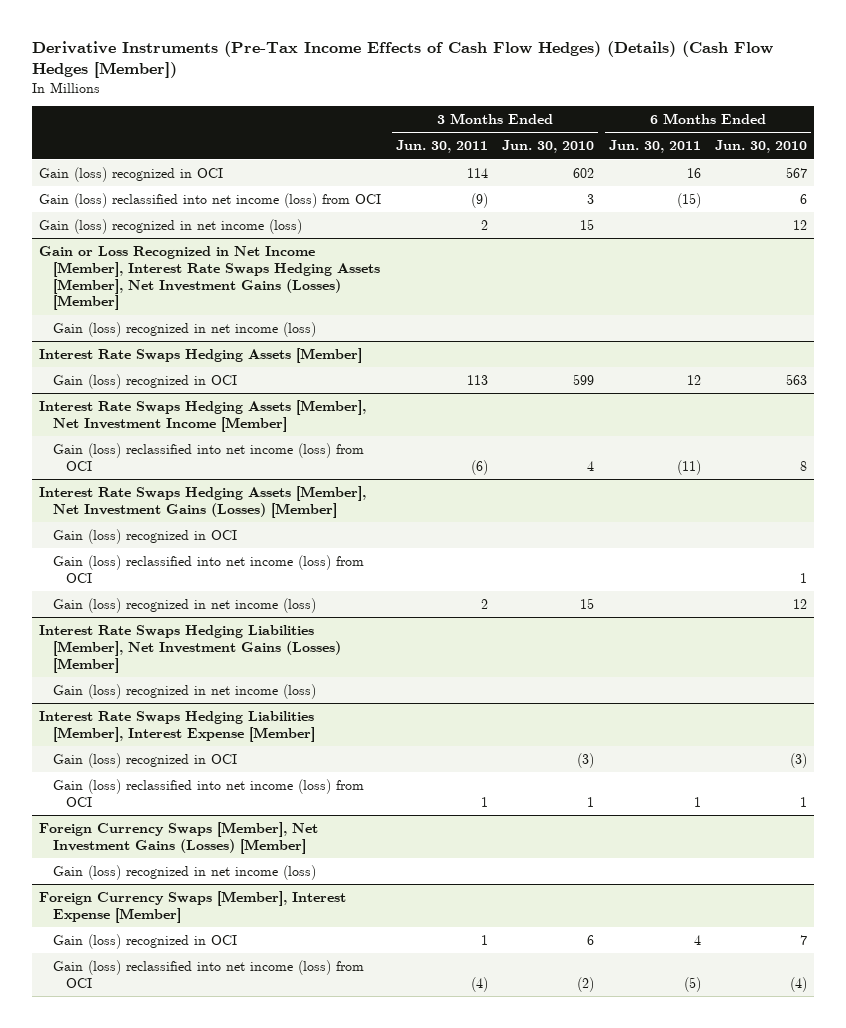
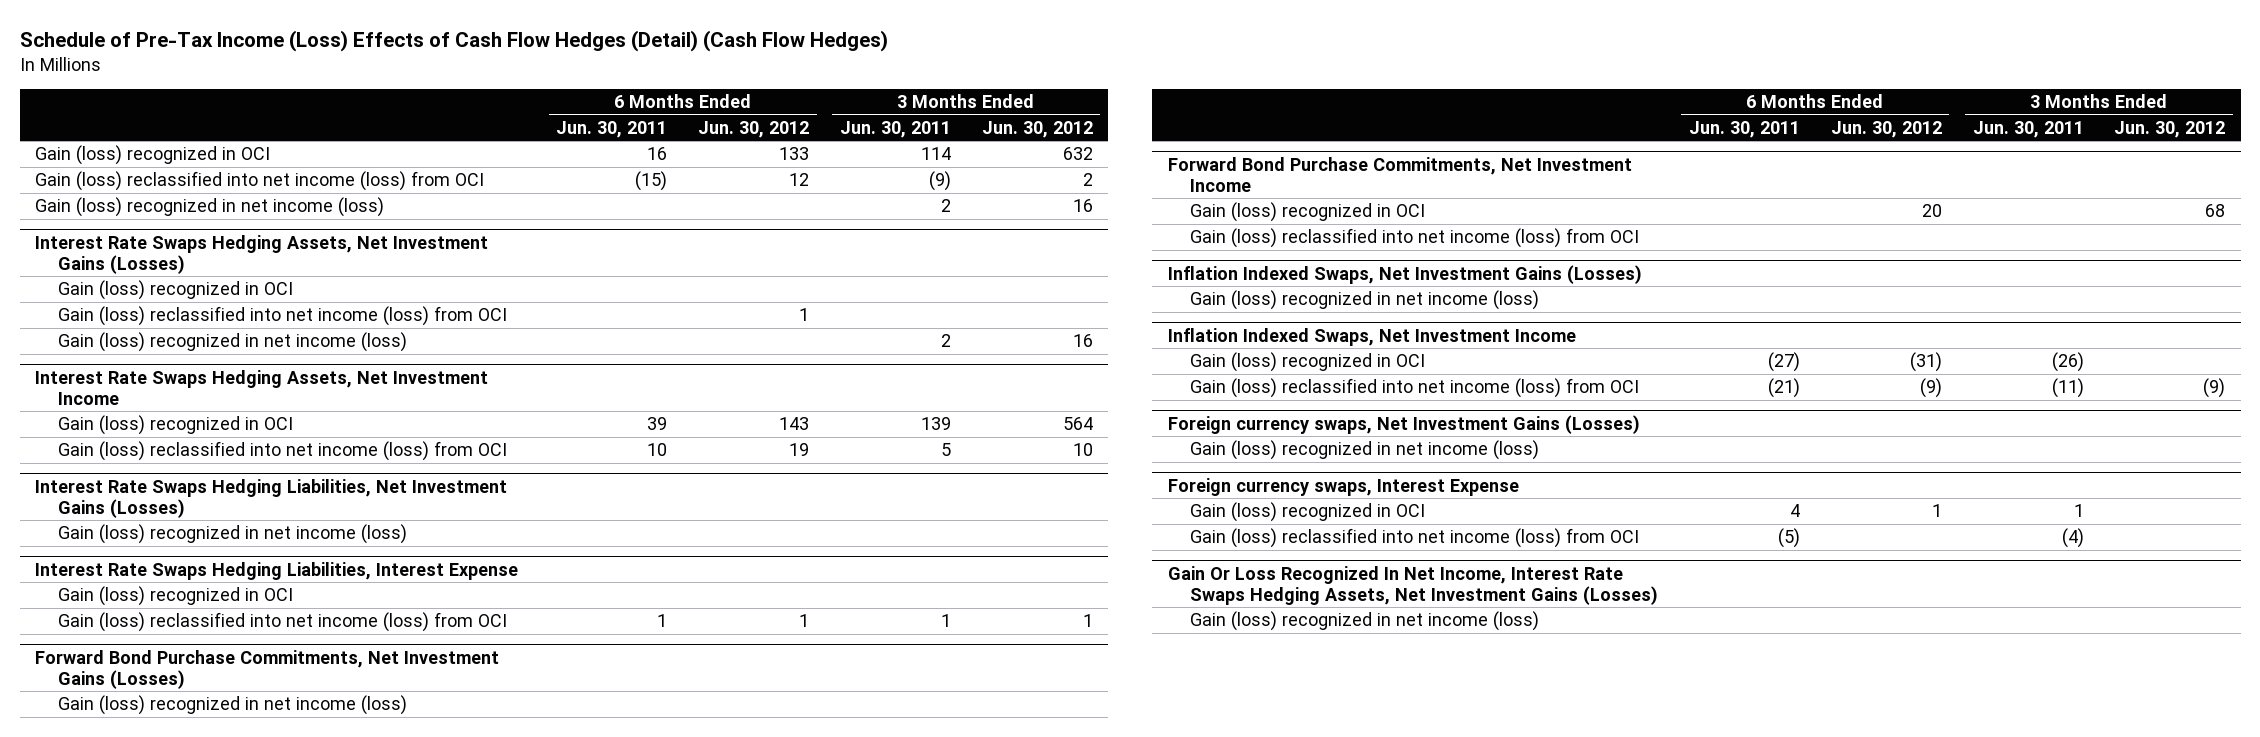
[31,41,773,79] Derivative Instruments (Pre-Tax Income Effects of Cash Flow Hedges) (Details) (Cash Flow Hedges [Member]) -> [19,30,888,53] Schedule of Pre-Tax Income (Loss) Effects of Cash Flow Hedges (Detail) (Cash Flow Hedges)
[502,140,595,154] Jun. 30, 2010 -> none
[715,140,808,154] Jun. 30, 2010 -> none
none -> [698,120,810,138] Jun. 30, 2012
none -> [981,120,1093,138] Jun. 30, 2012
[39,245,380,311] Gain or Loss Recognized in Net Income [Member], Interest Rate Swaps Hedging Assets [Member], Net Investment Gains (Losses) [Member] -> none
[52,321,316,337] Gain (loss) recognized in net income (loss) -> none
[39,347,363,363] Interest Rate Swaps Hedging Assets [Member] -> none
[52,373,237,389] Gain (loss) recognized in OCI -> none
[39,399,367,432] Interest Rate Swaps Hedging Assets [Member], Net Investment Income [Member] -> none
[52,442,364,471] Gain (loss) reclassified into net income (loss) from OCI -> none
[39,485,367,518] Interest Rate Swaps Hedging Assets [Member], Net Investment Gains (Losses) [Member] -> [35,234,489,274] Interest Rate Swaps Hedging Assets, Net Investment Gains (Losses)
none -> [35,369,489,405] Interest Rate Swaps Hedging Assets, Net Investment Income
none -> [57,415,293,436] Gain (loss) recognized in OCI
none -> [57,441,507,462] Gain (loss) reclassified into net income (loss) from OCI
[39,624,341,673] Interest Rate Swaps Hedging Liabilities [Member], Net Investment Gains (Losses) [Member] -> [35,478,508,518] Interest Rate Swaps Hedging Liabilities, Net Investment Gains (Losses)
[39,710,315,742] Interest Rate Swaps Hedging Liabilities [Member], Interest Expense [Member] -> [35,561,519,580] Interest Rate Swaps Hedging Liabilities, Interest Expense
[39,821,319,854] Foreign Currency Swaps [Member], Net Investment Gains (Losses) [Member] -> none
none -> [35,649,500,689] Forward Bond Purchase Commitments, Net Investment Gains (Losses)
none -> [1167,156,1632,192] Forward Bond Purchase Commitments, Net Investment Income
none -> [1190,202,1426,223] Gain (loss) recognized in OCI
none -> [1190,228,1640,249] Gain (loss) reclassified into net income (loss) from OCI
none -> [1167,264,1642,284] Inflation Indexed Swaps, Net Investment Gains (Losses)
none -> [1190,290,1540,311] Gain (loss) recognized in net income (loss)
none -> [1167,327,1576,346] Inflation Indexed Swaps, Net Investment Income
none -> [1190,352,1426,373] Gain (loss) recognized in OCI
none -> [1190,378,1640,399] Gain (loss) reclassified into net income (loss) from OCI
none -> [1167,414,1640,434] Foreign currency swaps, Net Investment Gains (Losses)
none -> [1190,440,1540,461] Gain (loss) recognized in net income (loss)
[39,890,347,923] Foreign Currency Swaps [Member], Interest Expense [Member] -> [1167,477,1519,496] Foreign currency swaps, Interest Expense
none -> [1167,565,1659,605] Gain Or Loss Recognized In Net Income, Interest Rate Swaps Hedging Assets, Net Investment Gains (Losses)
none -> [1190,611,1540,632] Gain (loss) recognized in net income (loss)

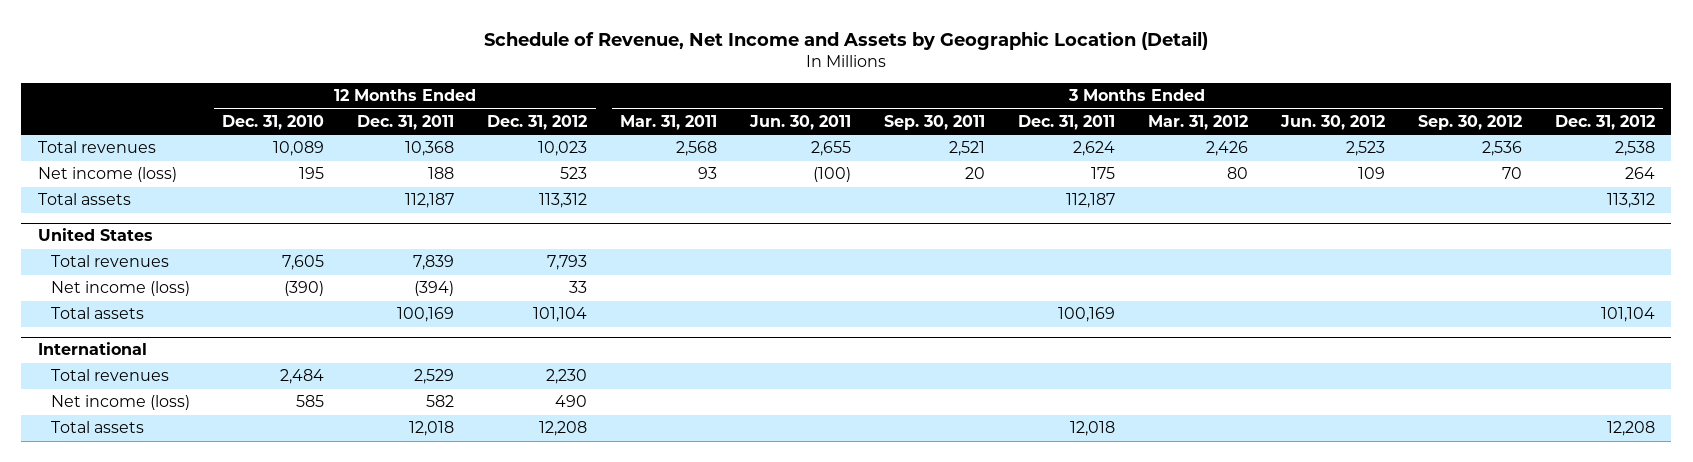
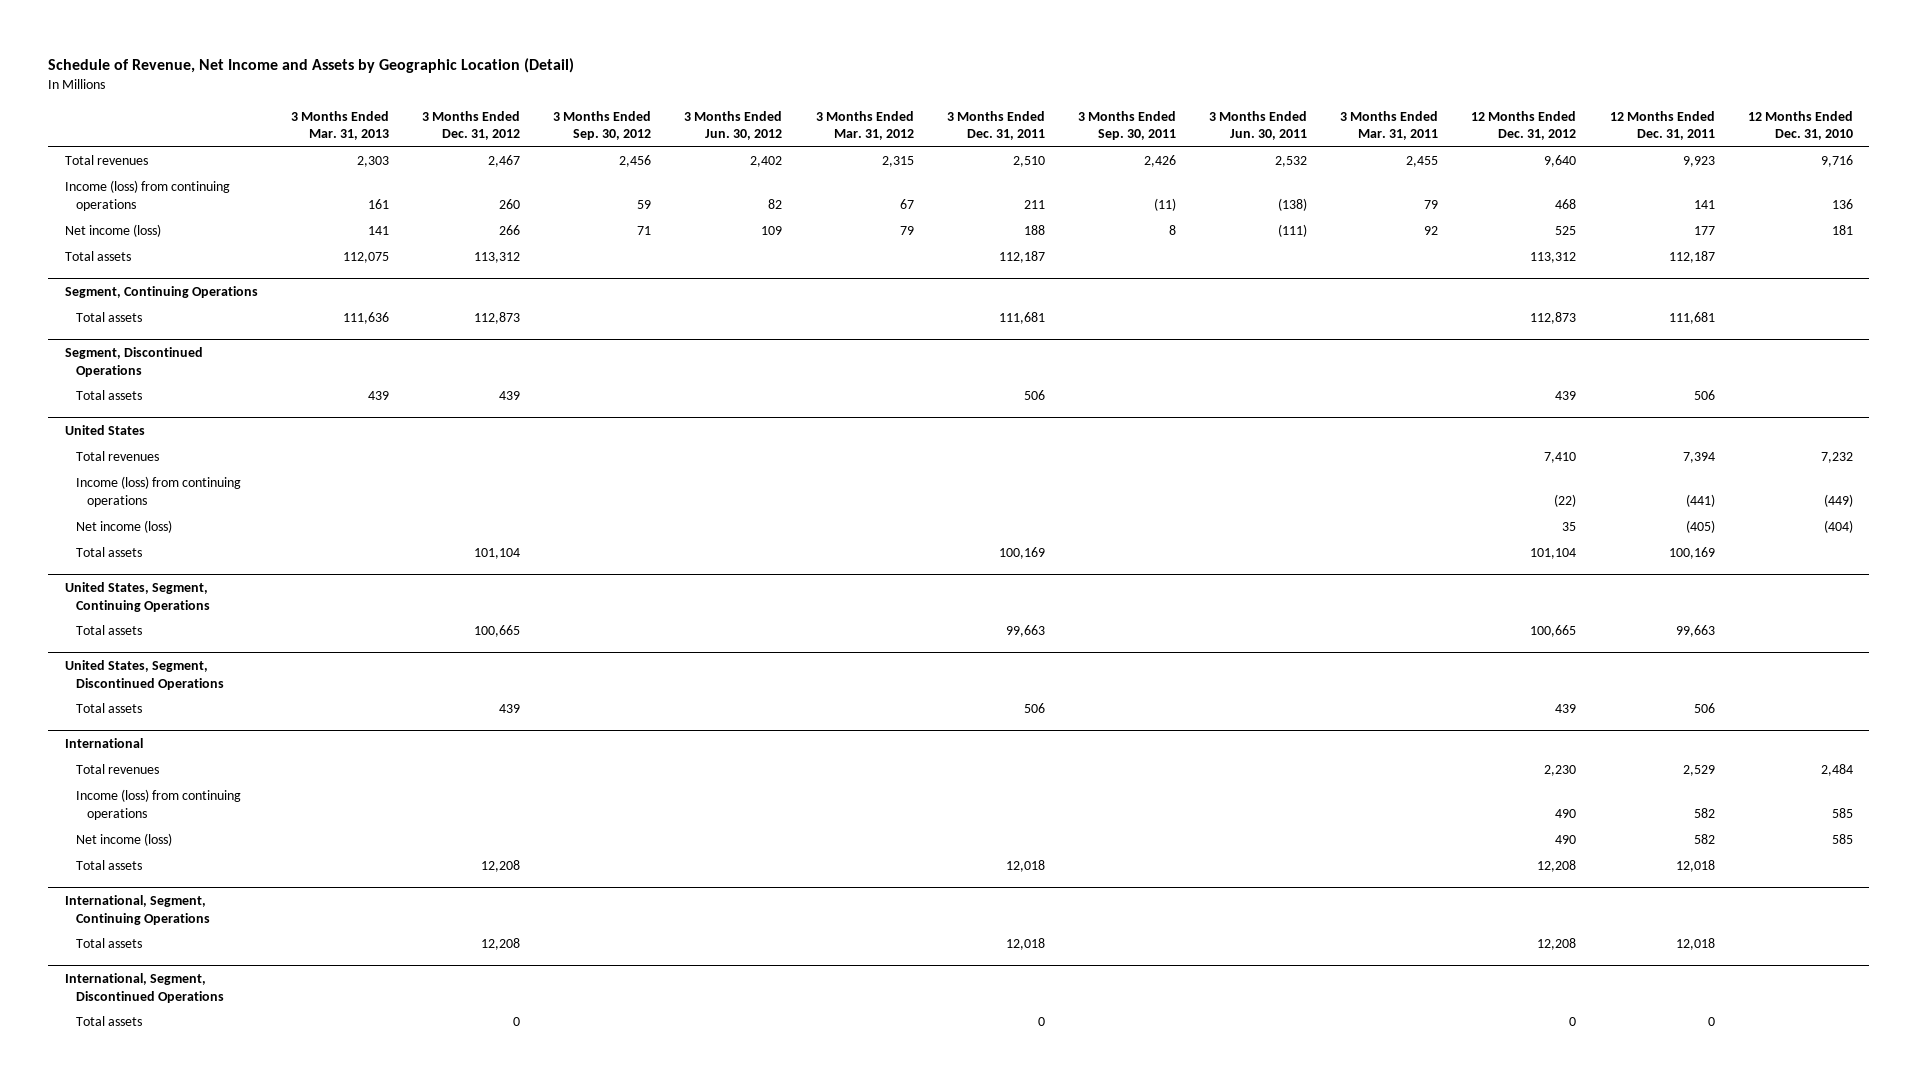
none -> [290,110,389,141] 3 Months Ended Mar. 31, 2013
[273,141,325,157] 10,089 -> [1820,155,1853,168] 9,716
[405,141,455,157] 10,368 -> [1682,156,1715,168] 9,923
[538,141,588,157] 10,023 -> [1544,155,1577,168] 9,640
[676,141,718,157] 2,568 -> [1406,156,1439,168] 2,455
[811,141,852,157] 2,655 -> [1275,156,1308,168] 2,532
[949,141,986,157] 2,521 -> [1143,155,1176,168] 2,426
[1072,141,1115,157] 2,624 -> [1012,156,1045,168] 2,510
[1205,141,1248,157] 2,426 -> [881,156,914,168] 2,315
[1345,141,1385,157] 2,523 -> [750,156,783,168] 2,402
[1481,141,1522,157] 2,536 -> [619,155,652,168] 2,456
[1614,141,1655,157] 2,538 -> [488,155,521,168] 2,467
none -> [64,180,230,212] Income (loss) from continuing operations
[299,167,325,180] 195 -> [1831,225,1853,236] 181
[428,167,455,180] 188 -> [1693,226,1715,236] 177
[560,167,588,180] 523 -> [1555,226,1577,236] 525
[698,167,718,180] 93 -> [1424,226,1439,236] 92
[813,167,852,183] (100) -> [1278,224,1308,238] (111)
[965,167,986,180] 20 -> [1168,225,1176,236] 8
[1090,167,1115,180] 175 -> [1023,225,1045,236] 188
[1226,167,1248,180] 80 -> [899,226,914,236] 79
[1501,167,1522,180] 70 -> [637,226,652,236] 71
[1624,167,1655,180] 264 -> [499,225,521,236] 266
none -> [64,286,258,299] Segment, Continuing Operations
none -> [76,312,143,323] Total assets
none -> [64,347,203,378] Segment, Discontinued Operations
none -> [76,390,143,401] Total assets
[282,255,325,271] 7,605 -> [1820,452,1853,464] 7,232
[413,255,455,271] 7,839 -> [1682,452,1715,464] 7,394
[547,255,588,271] 7,793 -> [1544,452,1577,464] 7,410
none -> [76,476,242,508] Income (loss) from continuing operations
[284,281,325,297] (390) -> [1823,520,1853,534] (404)
[414,281,455,297] (394) -> [1685,520,1715,534] (405)
[569,281,588,294] 33 -> [1562,522,1577,532] 35
none -> [64,582,211,613] United States, Segment, Continuing Operations
none -> [76,625,143,636] Total assets
none -> [64,660,225,691] United States, Segment, Discontinued Operations
none -> [76,703,143,714] Total assets
none -> [76,789,242,821] Income (loss) from continuing operations
none -> [64,895,211,926] International, Segment, Continuing Operations
none -> [76,938,143,949] Total assets
none -> [64,973,225,1004] International, Segment, Discontinued Operations
none -> [76,1016,143,1027] Total assets

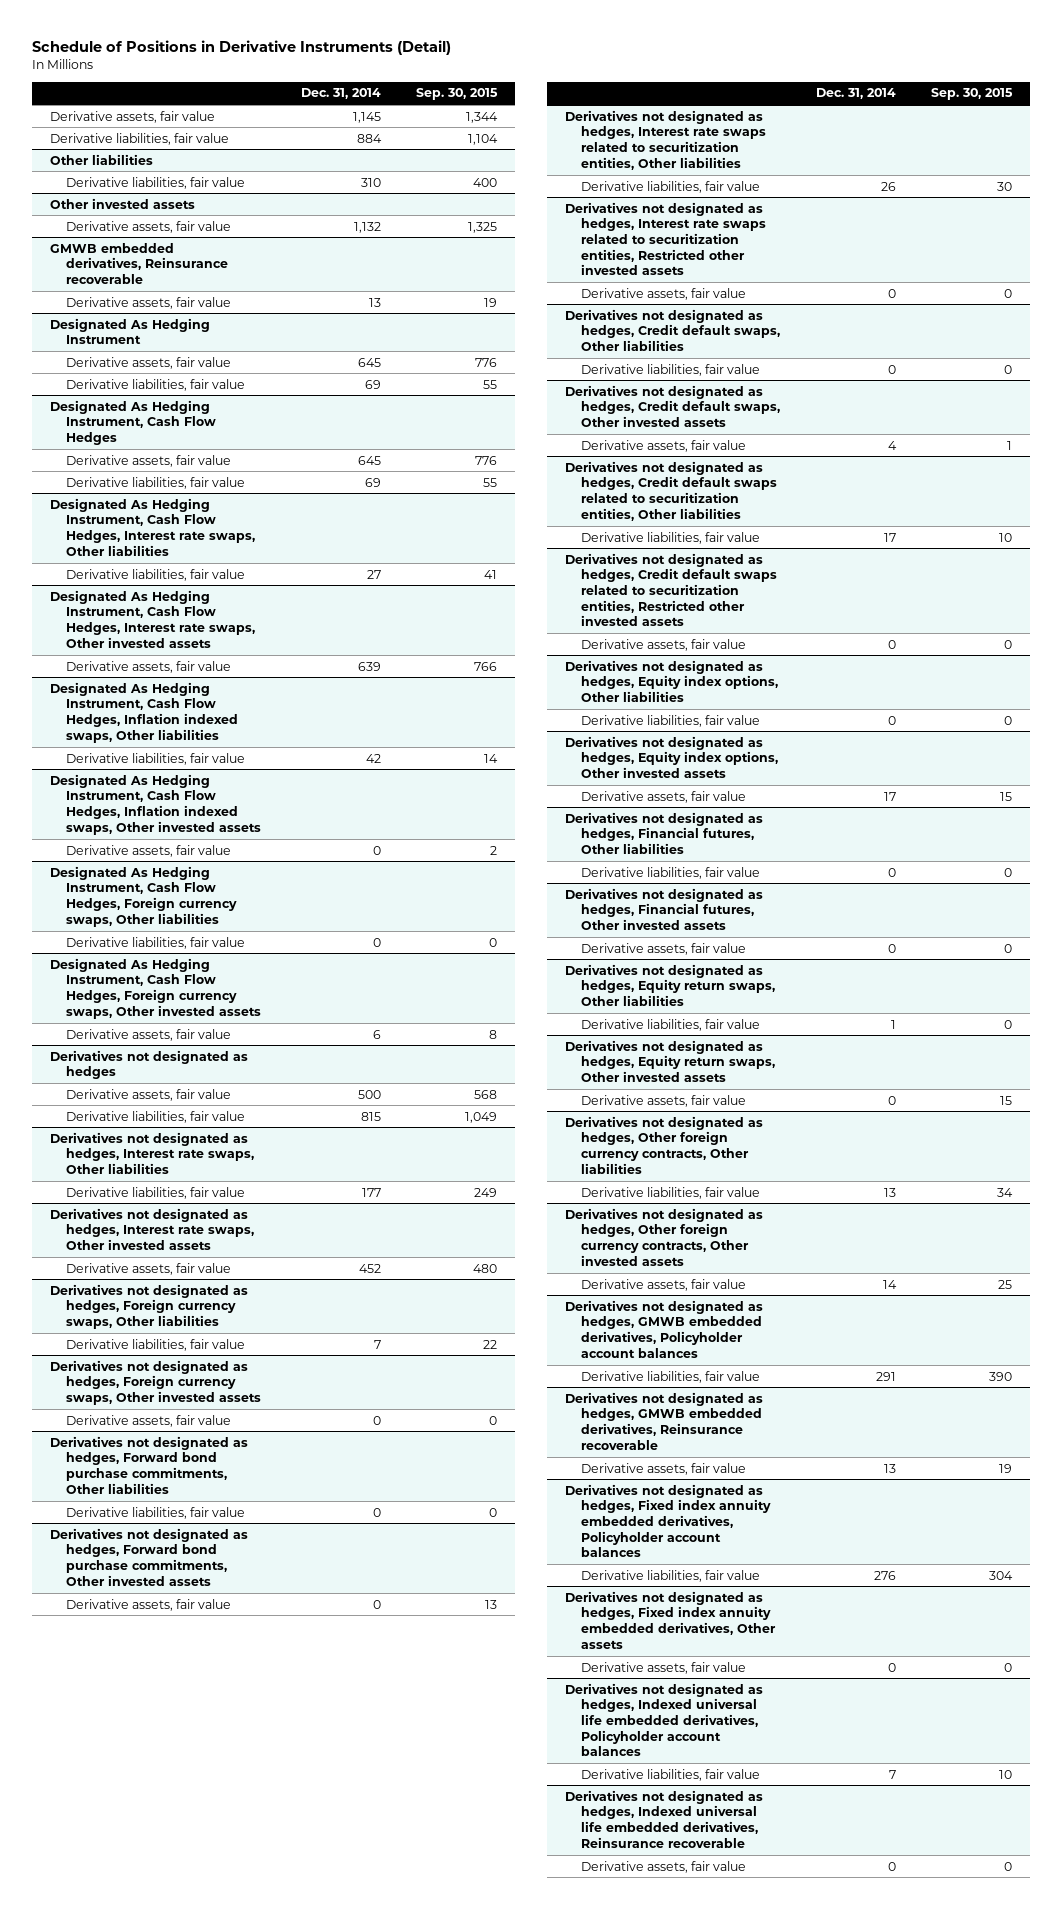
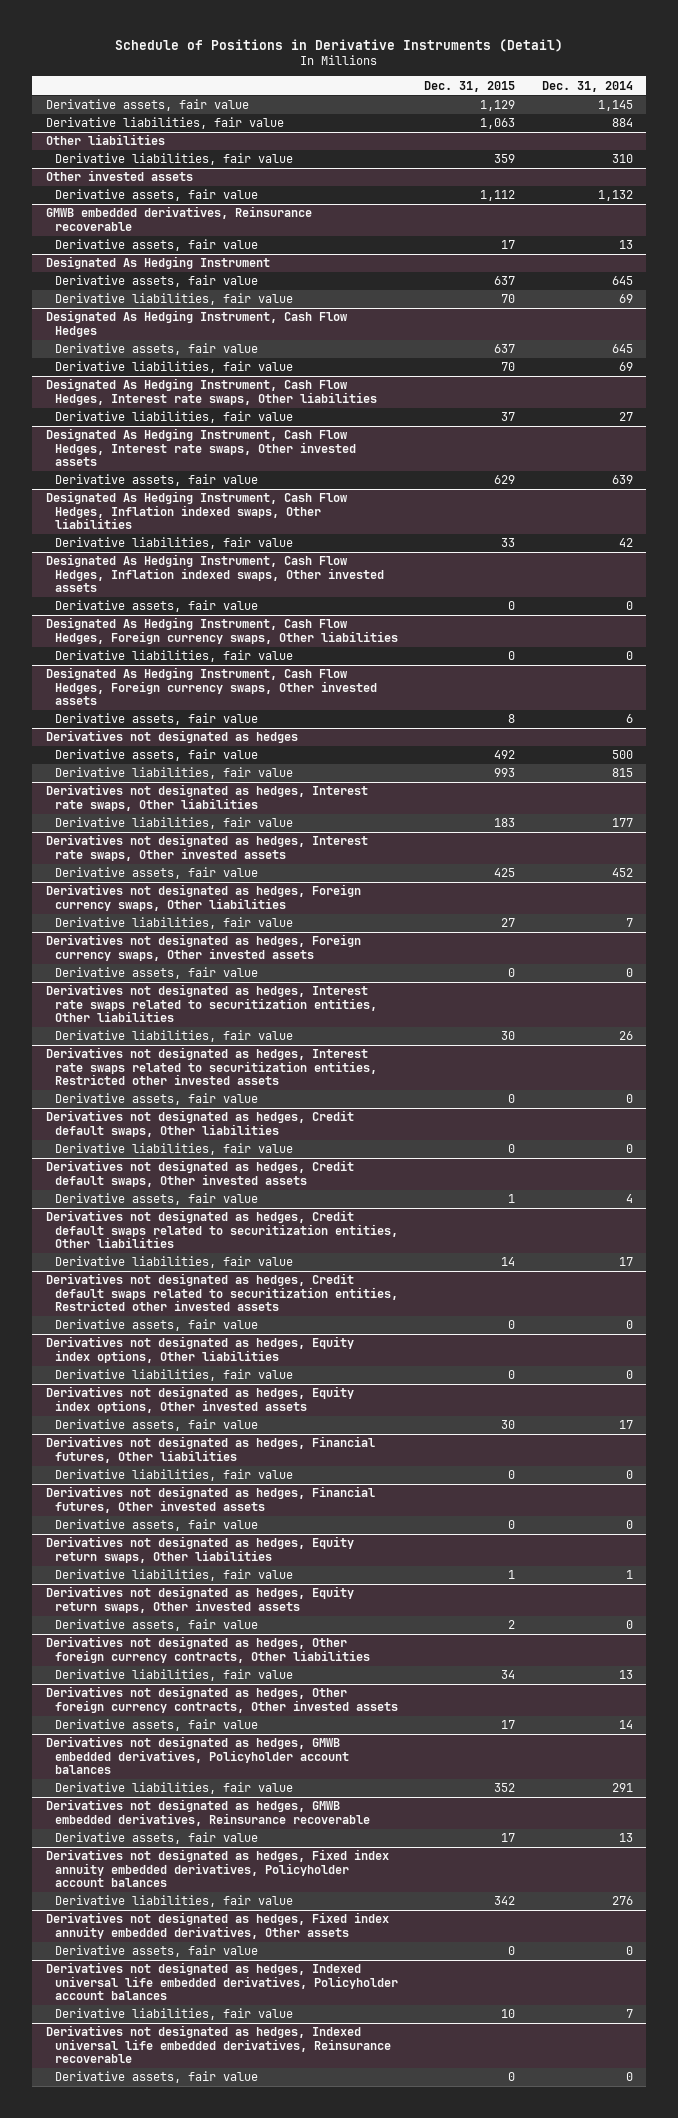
[416,88,499,101] Sep. 30, 2015 -> none
none -> [424,80,516,92] Dec. 31, 2015
[50,1435,249,1494] Derivatives not designated as hedges, Forward bond purchase commitments, Other liabilities -> none
[65,1506,245,1519] Derivative liabilities, fair value -> none
[50,1527,249,1586] Derivatives not designated as hedges, Forward bond purchase commitments, Other invested assets -> none
[65,1598,231,1611] Derivative assets, fair value -> none

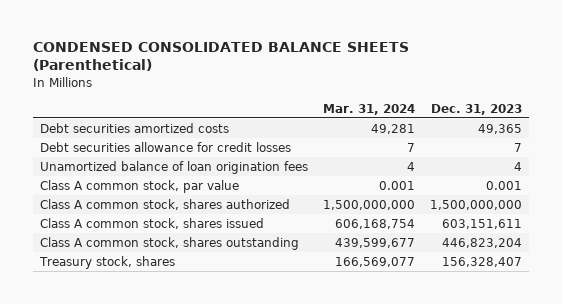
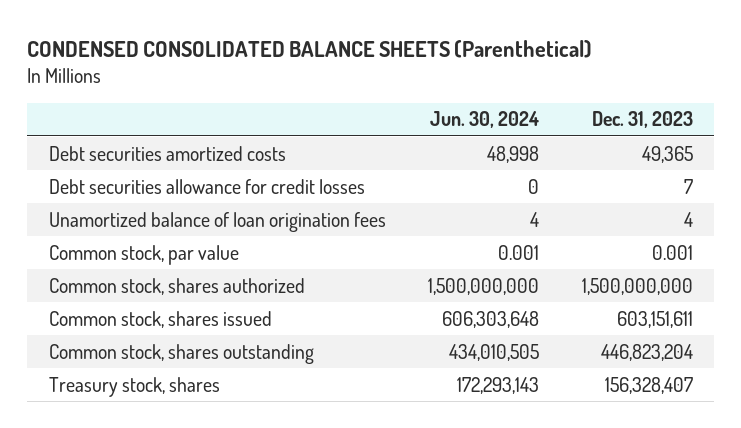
[322,103,415,115] Mar. 31, 2024 -> none
none -> [430,111,540,129] Jun. 30, 2024
[40,179,240,193] Class A common stock, par value -> [48,244,239,265] Common stock, par value
[40,198,291,210] Class A common stock, shares authorized -> [48,277,305,295] Common stock, shares authorized
[40,217,265,229] Class A common stock, shares issued -> [48,310,272,328] Common stock, shares issued
[40,236,300,250] Class A common stock, shares outstanding -> [48,343,314,364] Common stock, shares outstanding

